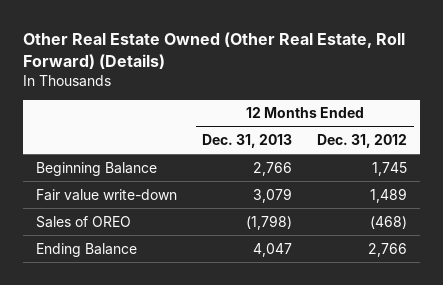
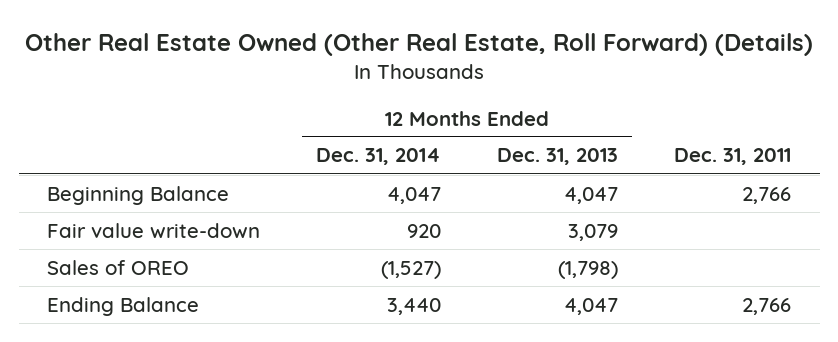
[317,134,408,149] Dec. 31, 2012 -> none
none -> [316,148,442,166] Dec. 31, 2014
none -> [674,148,792,166] Dec. 31, 2011
[253,161,293,176] 2,766 -> [564,186,619,204] 4,047

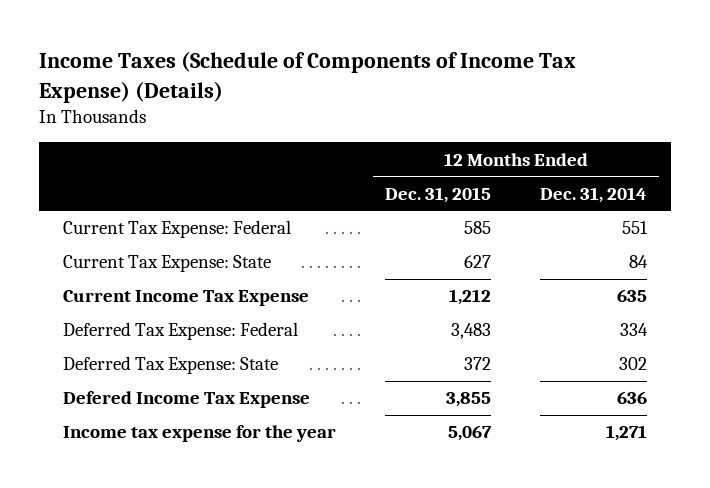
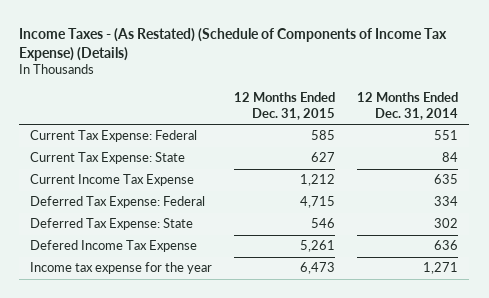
[38,51,576,103] Income Taxes (Schedule of Components of Income Tax Expense) (Details) -> [19,27,448,61] Income Taxes - (As Restated) (Schedule of Components of Income Tax Expense) (Details)
[450,323,491,340] 3,483 -> [300,196,336,209] 4,715
[463,357,491,371] 372 -> [311,218,336,229] 546
[445,392,491,408] 3,855 -> [300,240,336,253] 5,261
[447,425,492,442] 5,067 -> [300,262,336,275] 6,473

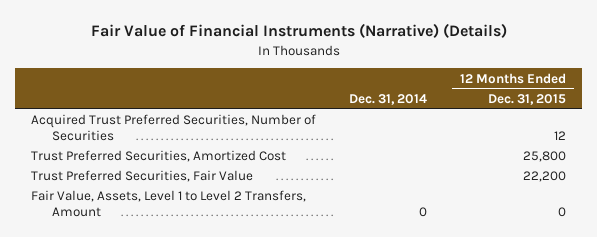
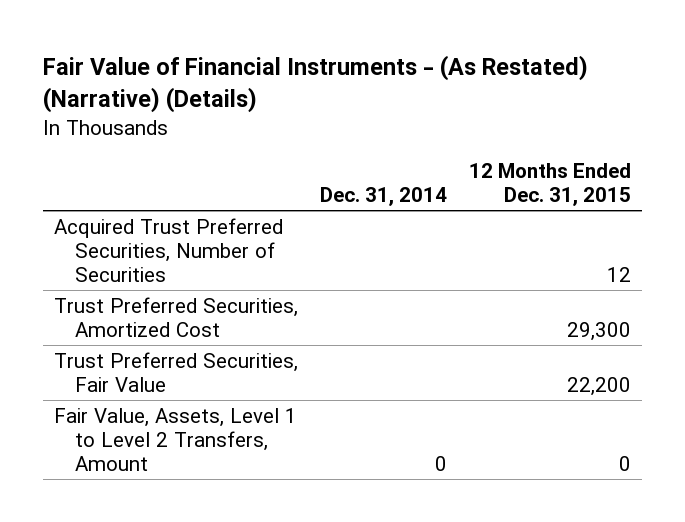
[90,23,507,39] Fair Value of Financial Instruments (Narrative) (Details) -> [43,54,589,113] Fair Value of Financial Instruments - (As Restated) (Narrative) (Details)
[522,151,566,163] 25,800 -> [566,321,631,341] 29,300

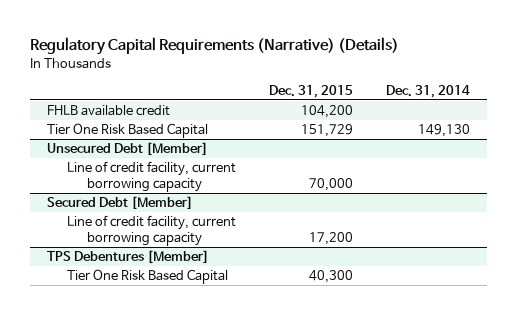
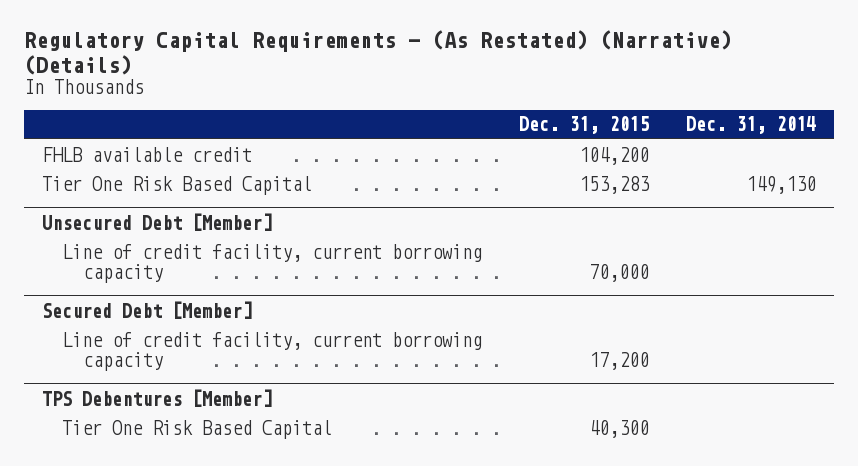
[30,37,400,56] Regulatory Capital Requirements (Narrative) (Details) -> [23,30,732,75] Regulatory Capital Requirements - (As Restated) (Narrative) (Details)
[300,124,353,138] 151,729 -> [579,175,651,194] 153,283

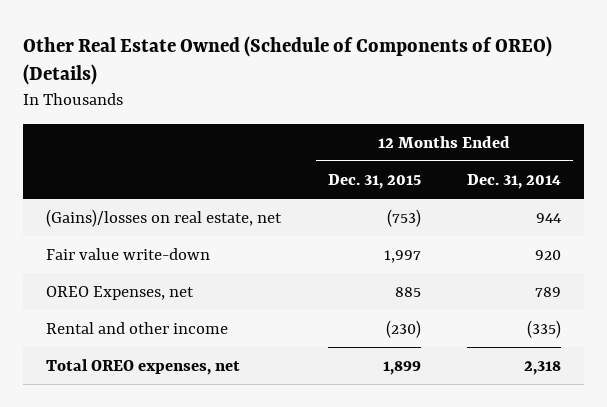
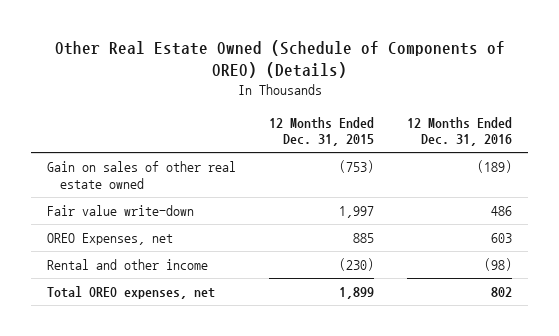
[467,173,562,189] Dec. 31, 2014 -> none
none -> [406,116,512,147] 12 Months Ended Dec. 31, 2016
[46,208,283,227] (Gains)/losses on real estate, net -> [47,161,237,189] Gain on sales of other real estate owned

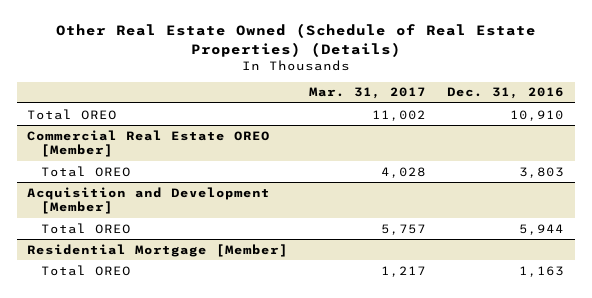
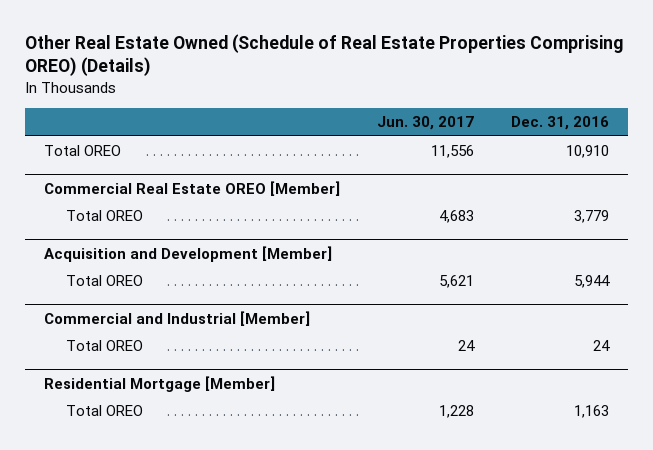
[55,23,536,57] Other Real Estate Owned (Schedule of Real Estate Properties) (Details) -> [25,33,624,77] Other Real Estate Owned (Schedule of Real Estate Properties Comprising OREO) (Details)
[309,87,427,100] Mar. 31, 2017 -> none
none -> [377,116,475,131] Jun. 30, 2017
[519,166,565,178] 3,803 -> [574,210,610,224] 3,779
none -> [43,310,310,326] Commercial and Industrial [Member]
none -> [65,340,143,352] Total OREO

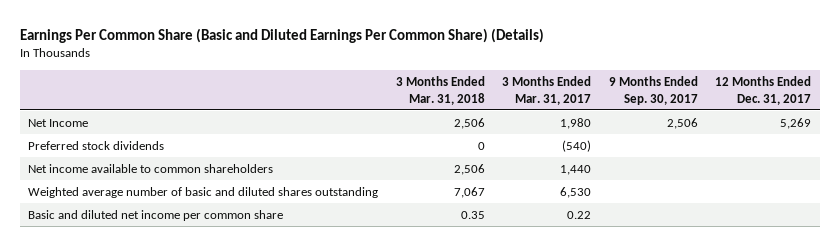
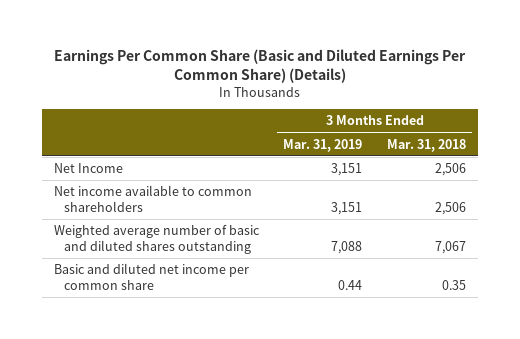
[502,75,592,105] 3 Months Ended Mar. 31, 2017 -> none
[608,75,698,105] 9 Months Ended Sep. 30, 2017 -> none
[715,75,812,105] 12 Months Ended Dec. 31, 2017 -> none
none -> [283,138,363,152] Mar. 31, 2019
[28,140,165,150] Preferred stock dividends -> none

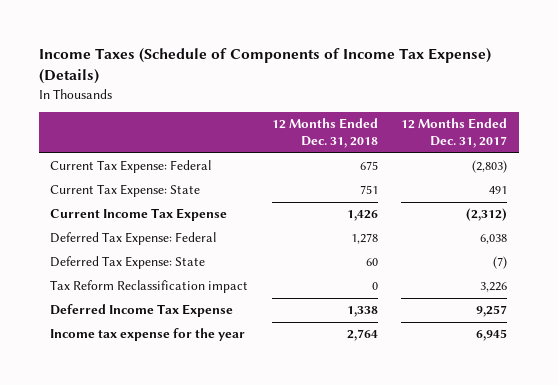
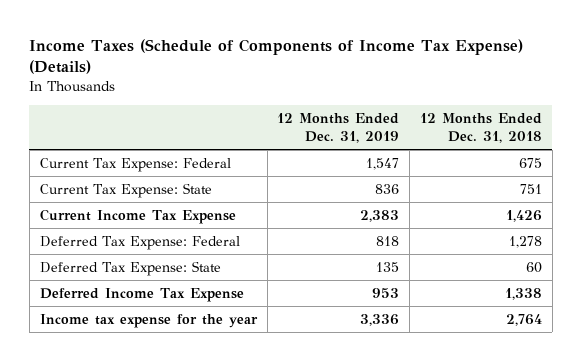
[401,118,508,149] 12 Months Ended Dec. 31, 2017 -> none
none -> [277,113,400,143] 12 Months Ended Dec. 31, 2019
[50,280,249,294] Tax Reform Reclassification impact -> none

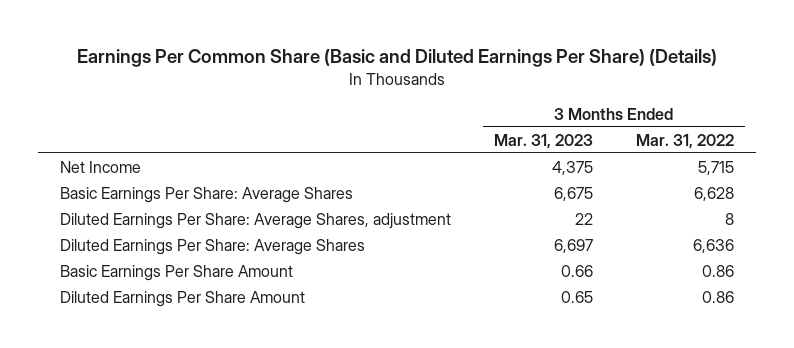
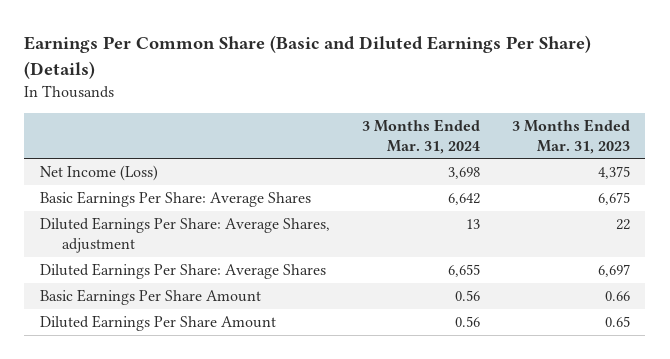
[636,133,735,149] Mar. 31, 2022 -> none
none -> [361,118,480,154] 3 Months Ended Mar. 31, 2024
[59,160,141,173] Net Income -> [40,165,159,182] Net Income (Loss)

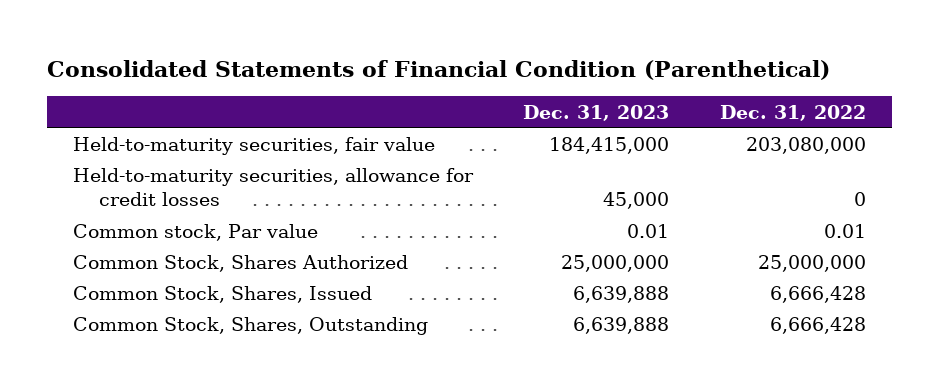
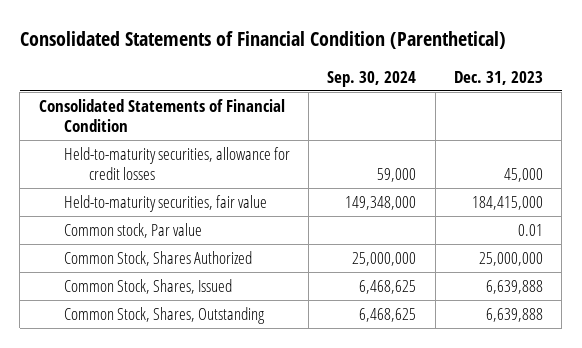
[720,104,867,121] Dec. 31, 2022 -> none
none -> [327,70,417,87] Sep. 30, 2024
none -> [38,98,285,132] Consolidated Statements of Financial Condition
[72,136,435,155] Held-to-maturity securities, fair value -> [63,194,267,212] Held-to-maturity securities, fair value

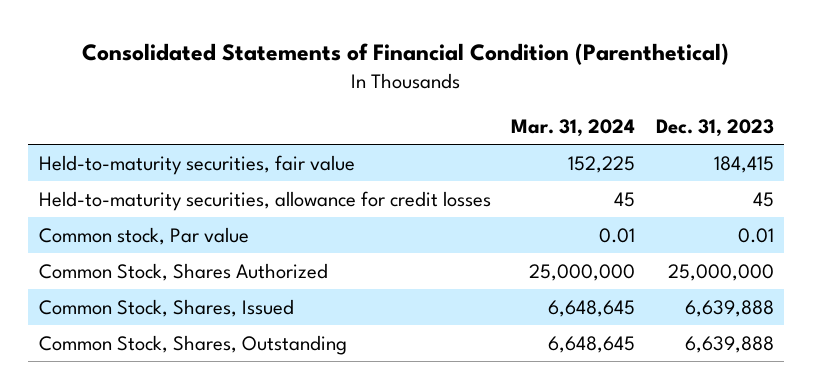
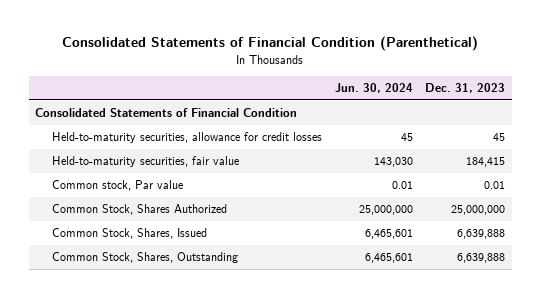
[511,118,636,137] Mar. 31, 2024 -> none
none -> [334,83,413,94] Jun. 30, 2024
none -> [34,108,297,118] Consolidated Statements of Financial Condition
[38,154,355,175] Held-to-maturity securities, fair value -> [51,156,239,168] Held-to-maturity securities, fair value

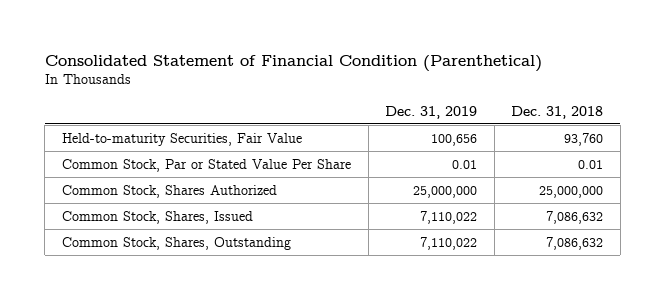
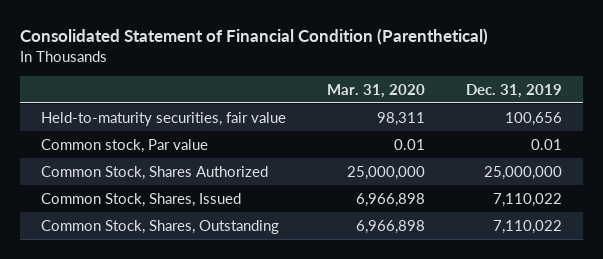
[511,105,604,119] Dec. 31, 2018 -> none
none -> [326,83,425,98] Mar. 31, 2020
[61,132,302,146] Held-to-maturity Securities, Fair Value -> [40,111,286,126] Held-to-maturity securities, fair value
[61,158,351,172] Common Stock, Par or Stated Value Per Share -> [40,138,208,153] Common stock, Par value

